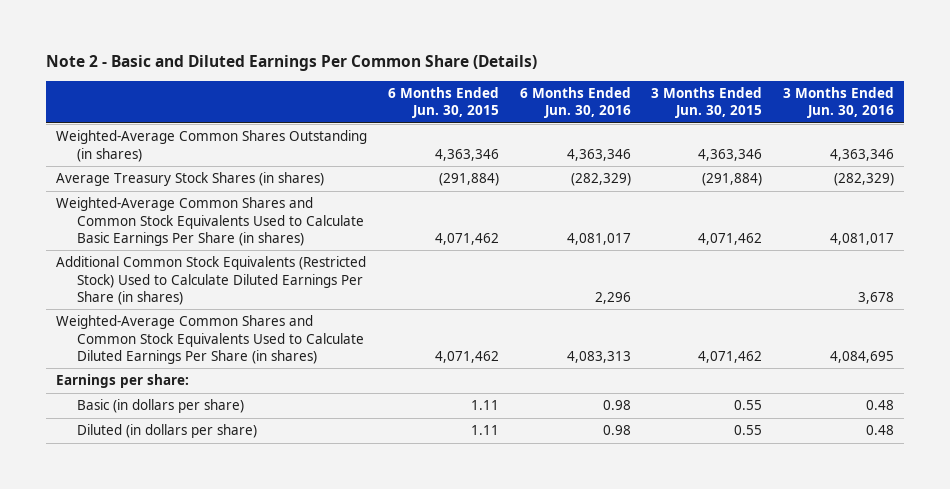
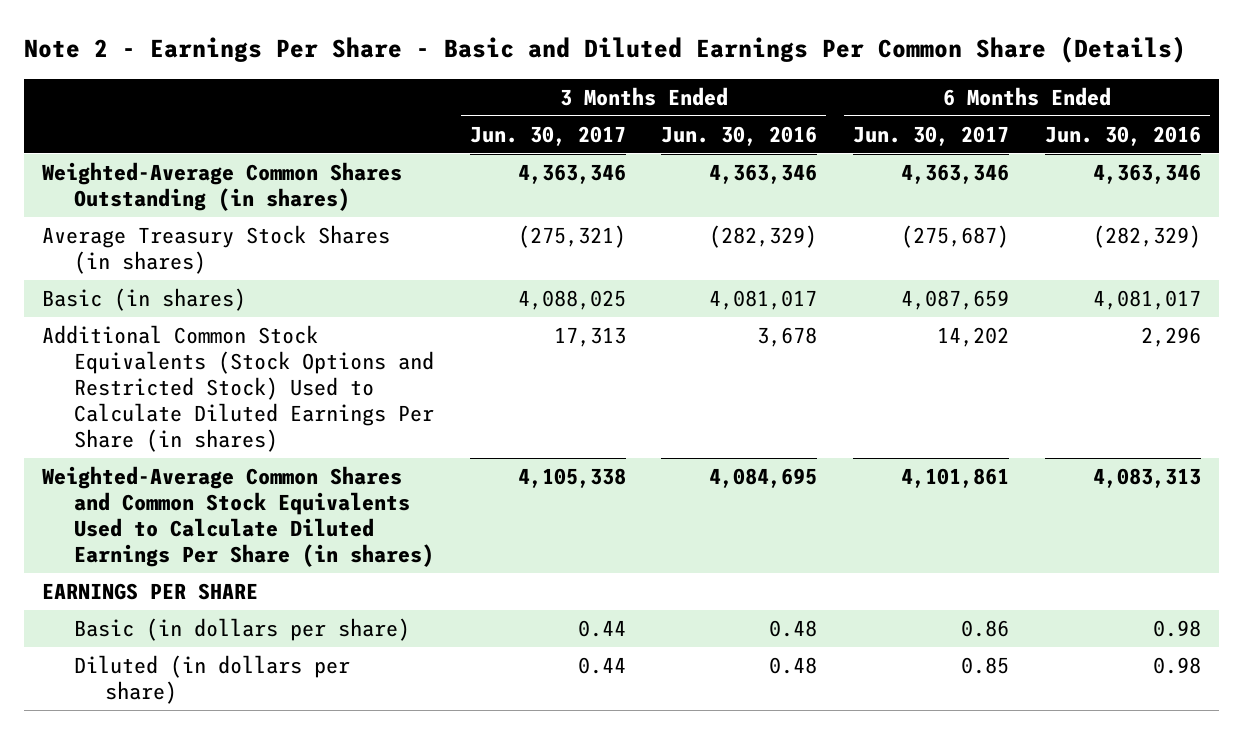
[45,55,537,72] Note 2 - Basic and Diluted Earnings Per Common Share (Details) -> [24,36,1187,64] Note 2 - Earnings Per Share - Basic and Diluted Earnings Per Common Share (Details)
[387,87,499,119] 6 Months Ended Jun. 30, 2015 -> none
[651,87,763,119] 3 Months Ended Jun. 30, 2015 -> none
none -> [469,125,626,146] Jun. 30, 2017
none -> [853,125,1010,146] Jun. 30, 2017
[56,197,365,246] Weighted-Average Common Shares and Common Stock Equivalents Used to Calculate Basic Earnings Per Share (in shares) -> [42,287,247,311] Basic (in shares)
[56,256,367,305] Additional Common Stock Equivalents (Restricted Stock) Used to Calculate Diluted Earnings Per Share (in shares) -> [42,324,434,452] Additional Common Stock Equivalents (Stock Options and Restricted Stock) Used to Calculate Diluted Earnings Per Share (in shares)
[56,374,190,389] Earnings per share: -> [42,582,259,600] EARNINGS PER SHARE

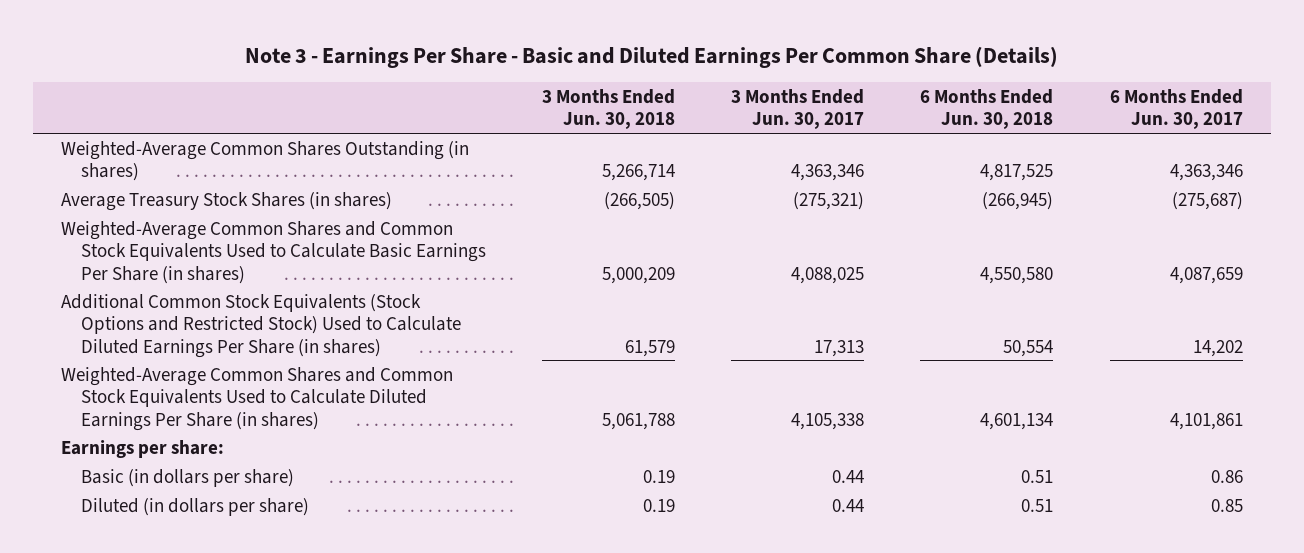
[24,36,1187,64] Note 2 - Earnings Per Share - Basic and Diluted Earnings Per Common Share (Details) -> [244,45,1058,68] Note 3 - Earnings Per Share - Basic and Diluted Earnings Per Common Share (Details)
[661,125,818,146] Jun. 30, 2016 -> none
[1045,125,1202,146] Jun. 30, 2016 -> none
none -> [541,88,675,130] 3 Months Ended Jun. 30, 2018
none -> [920,88,1054,130] 6 Months Ended Jun. 30, 2018
[42,287,247,311] Basic (in shares) -> [61,220,486,284] Weighted-Average Common Shares and Common Stock Equivalents Used to Calculate Basic Earnings Per Share (in shares)
[42,582,259,600] EARNINGS PER SHARE -> [61,439,225,458] Earnings per share:

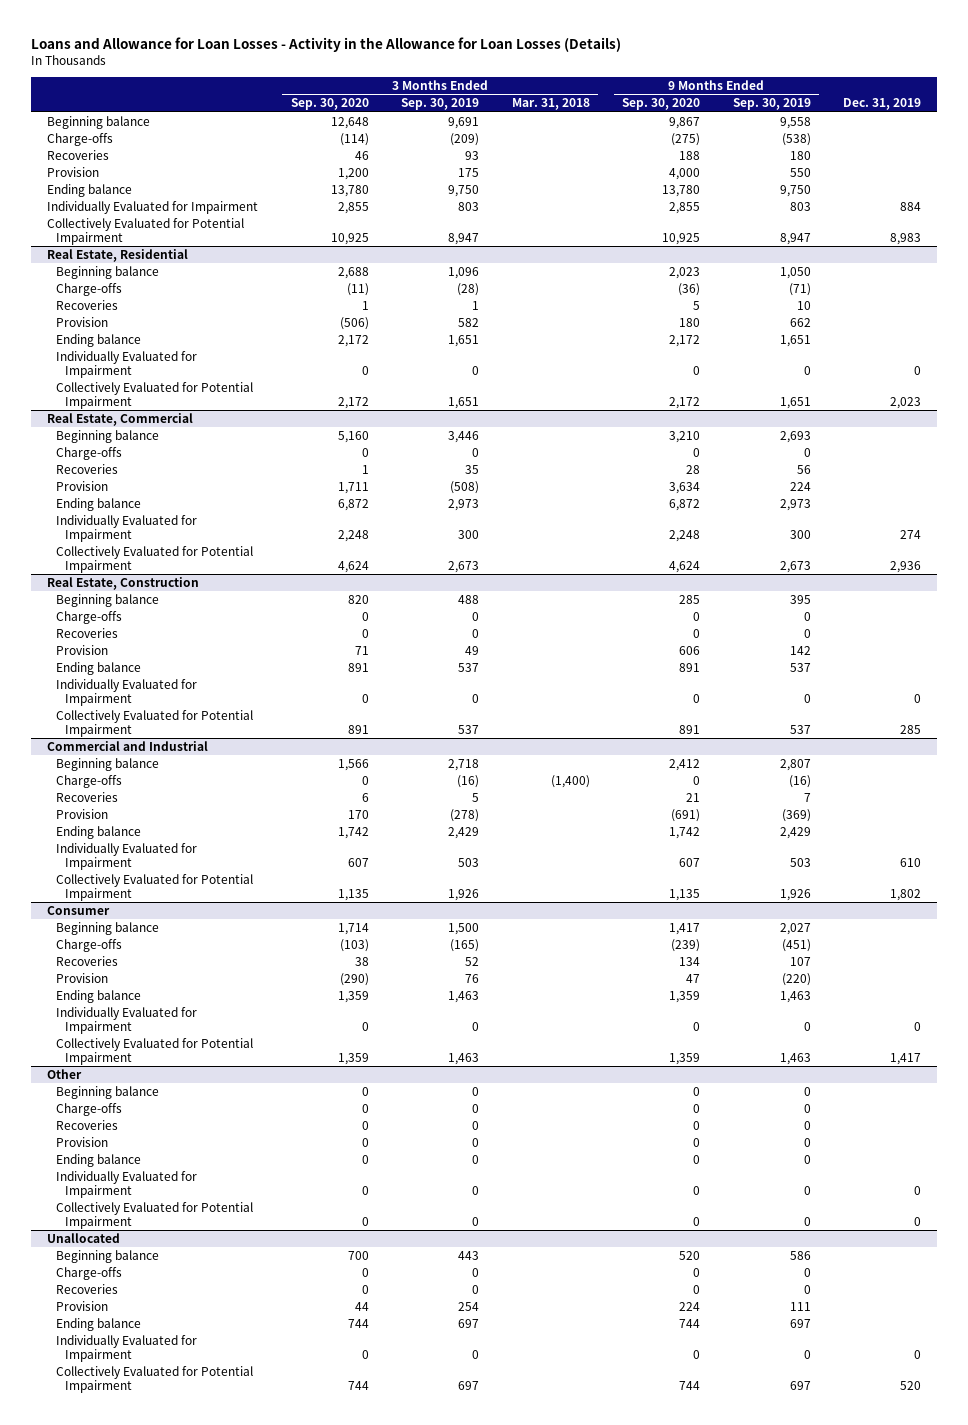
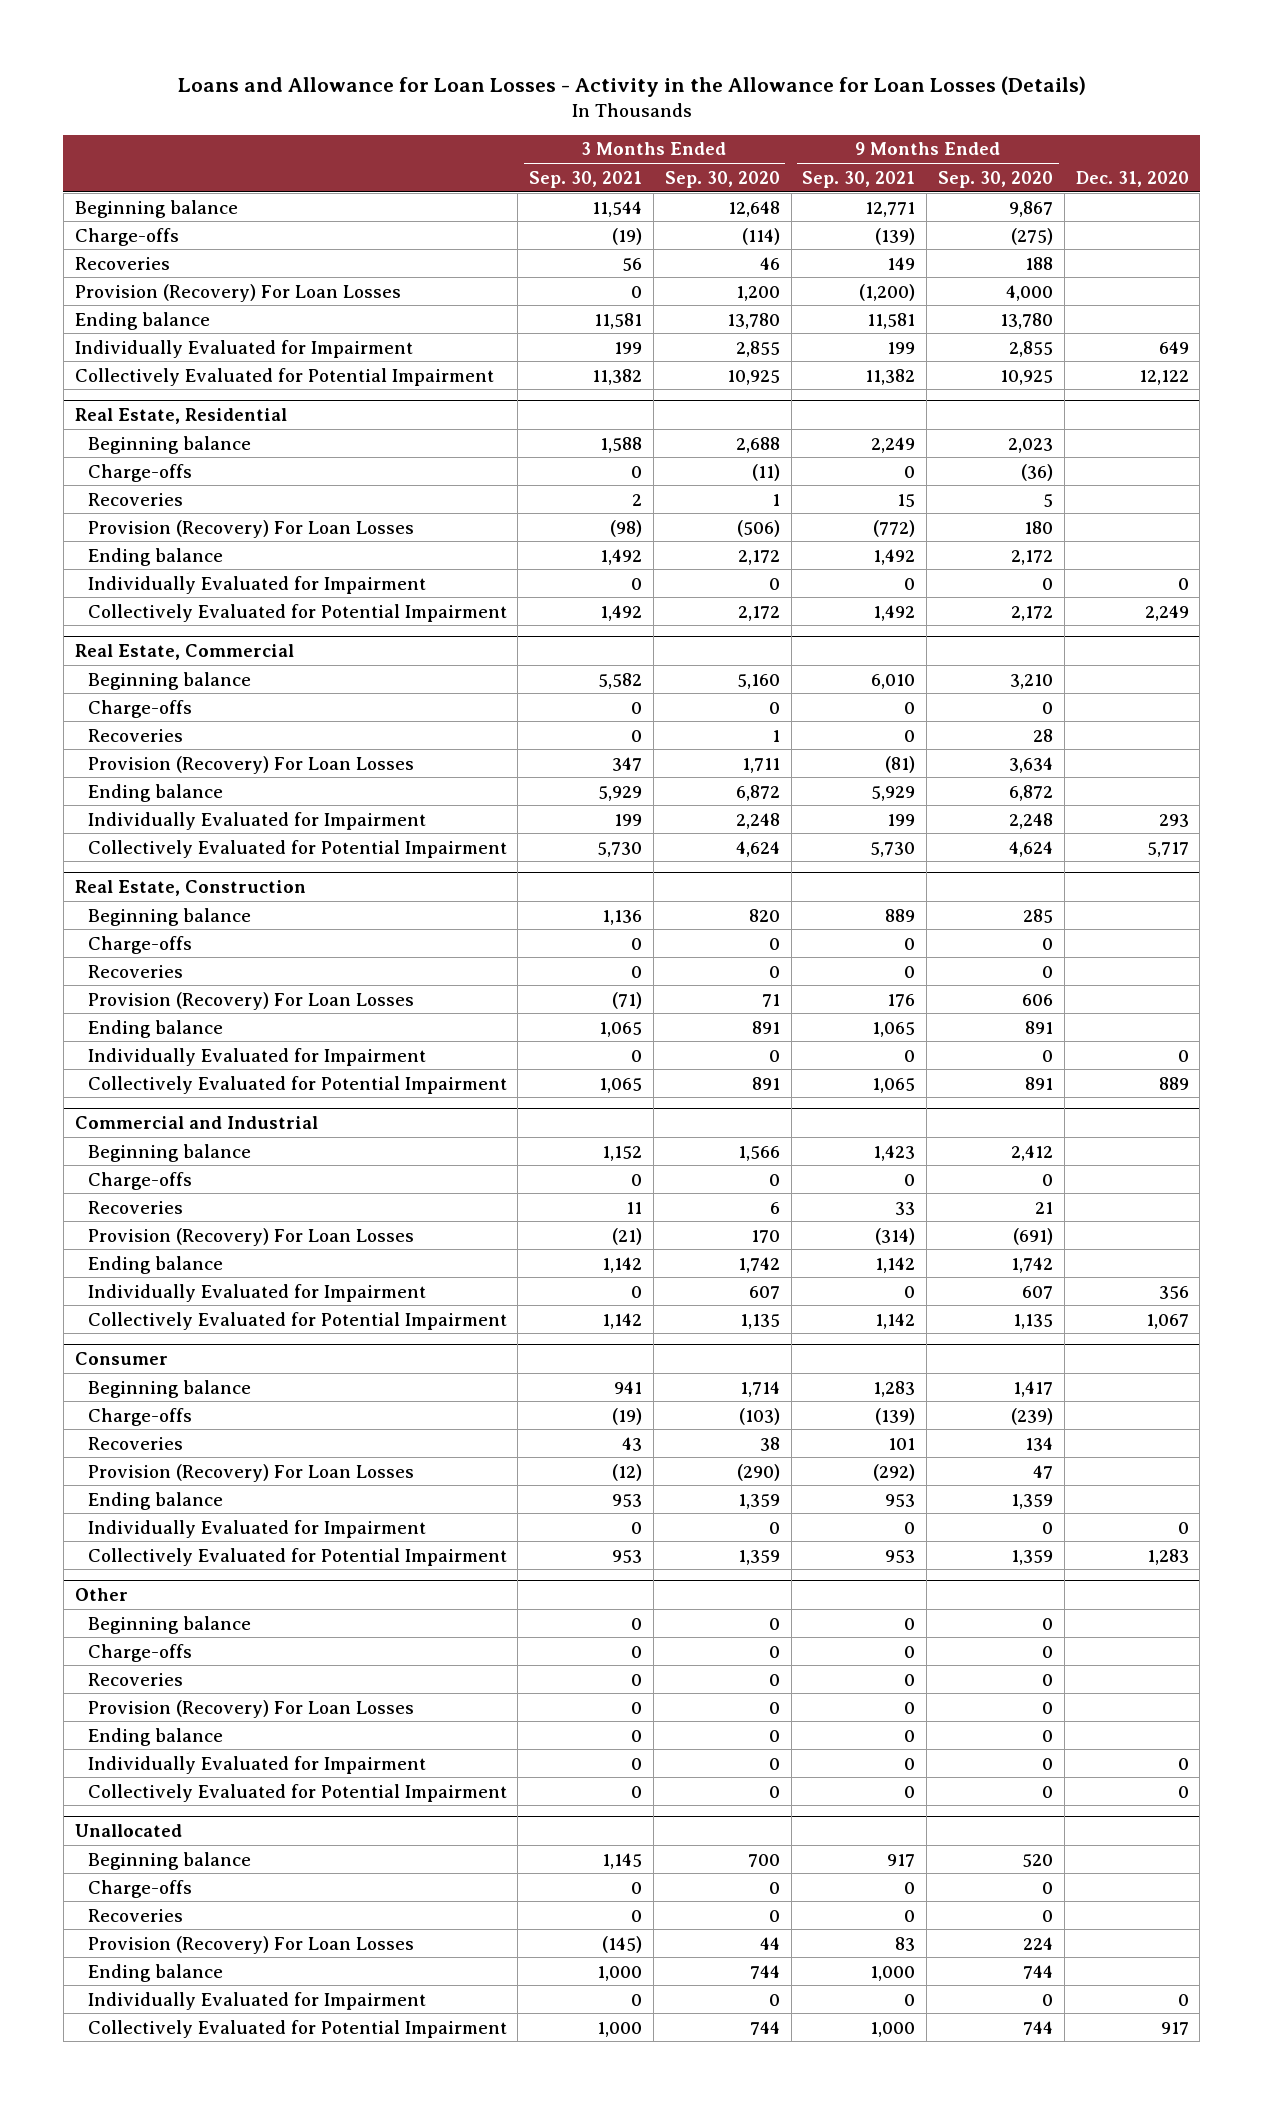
[401,98,480,111] Sep. 30, 2019 -> none
[511,98,590,111] Mar. 31, 2018 -> none
[732,98,811,111] Sep. 30, 2019 -> none
[843,98,922,111] Dec. 31, 2019 -> none
none -> [529,170,643,188] Sep. 30, 2021
none -> [802,170,916,188] Sep. 30, 2021
none -> [1075,170,1189,187] Dec. 31, 2020
[47,166,100,177] Provision -> [74,283,401,302] Provision (Recovery) For Loan Losses
[56,316,109,327] Provision -> [87,519,414,538] Provision (Recovery) For Loan Losses
[56,480,109,491] Provision -> [87,755,414,774] Provision (Recovery) For Loan Losses
[56,644,109,655] Provision -> [87,991,414,1010] Provision (Recovery) For Loan Losses
[56,808,109,819] Provision -> [87,1227,414,1246] Provision (Recovery) For Loan Losses
[56,972,109,983] Provision -> [87,1463,414,1482] Provision (Recovery) For Loan Losses
[56,1136,109,1147] Provision -> [87,1699,414,1718] Provision (Recovery) For Loan Losses
[56,1300,109,1311] Provision -> [87,1935,414,1954] Provision (Recovery) For Loan Losses

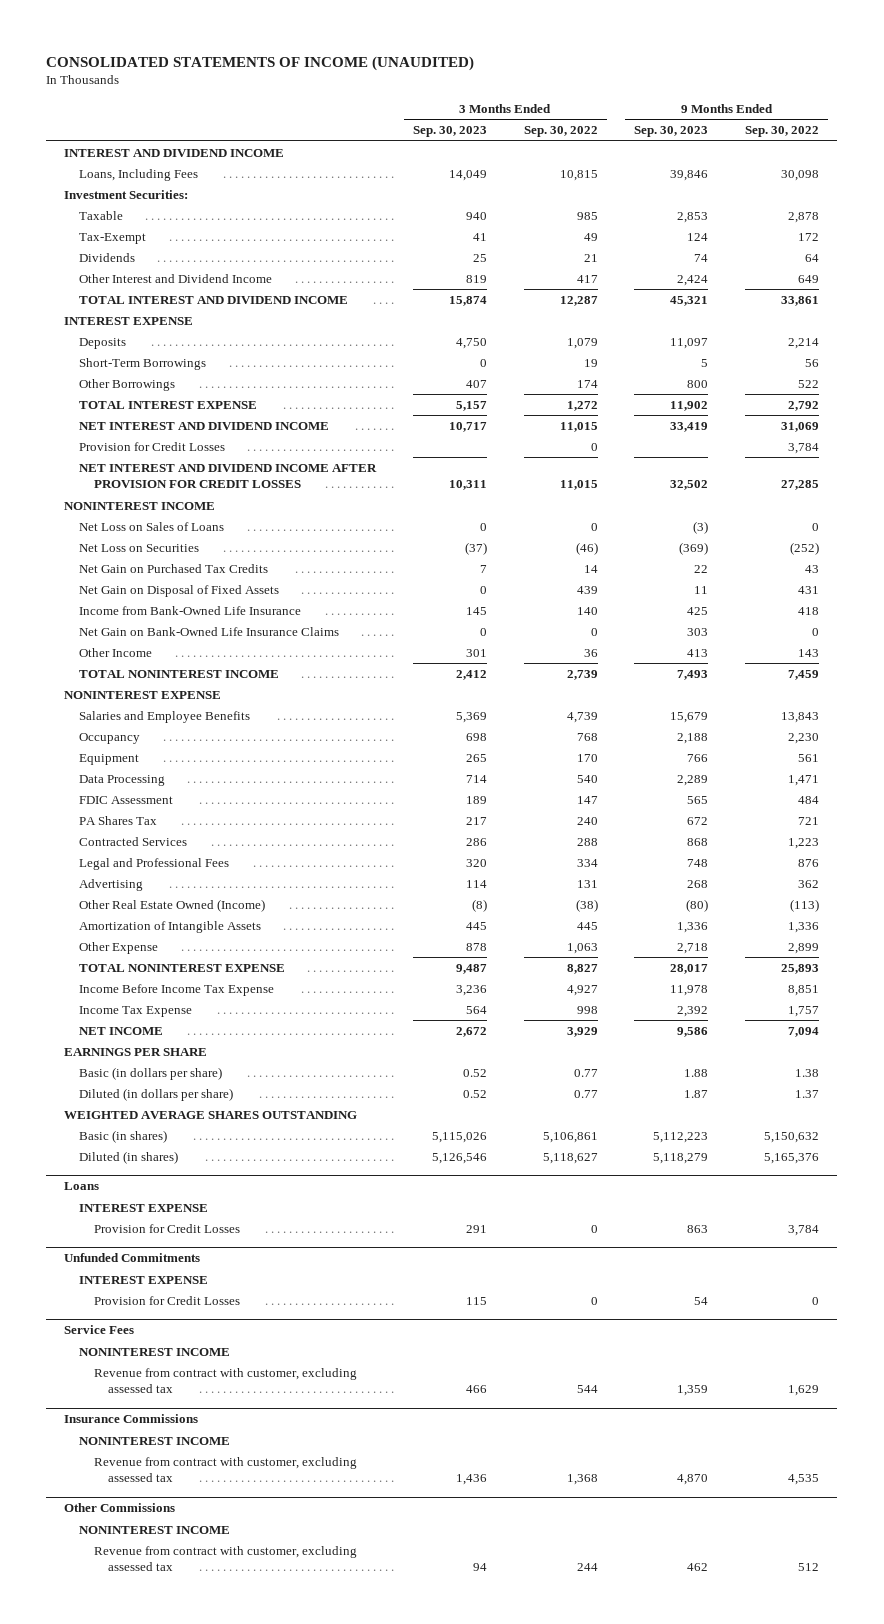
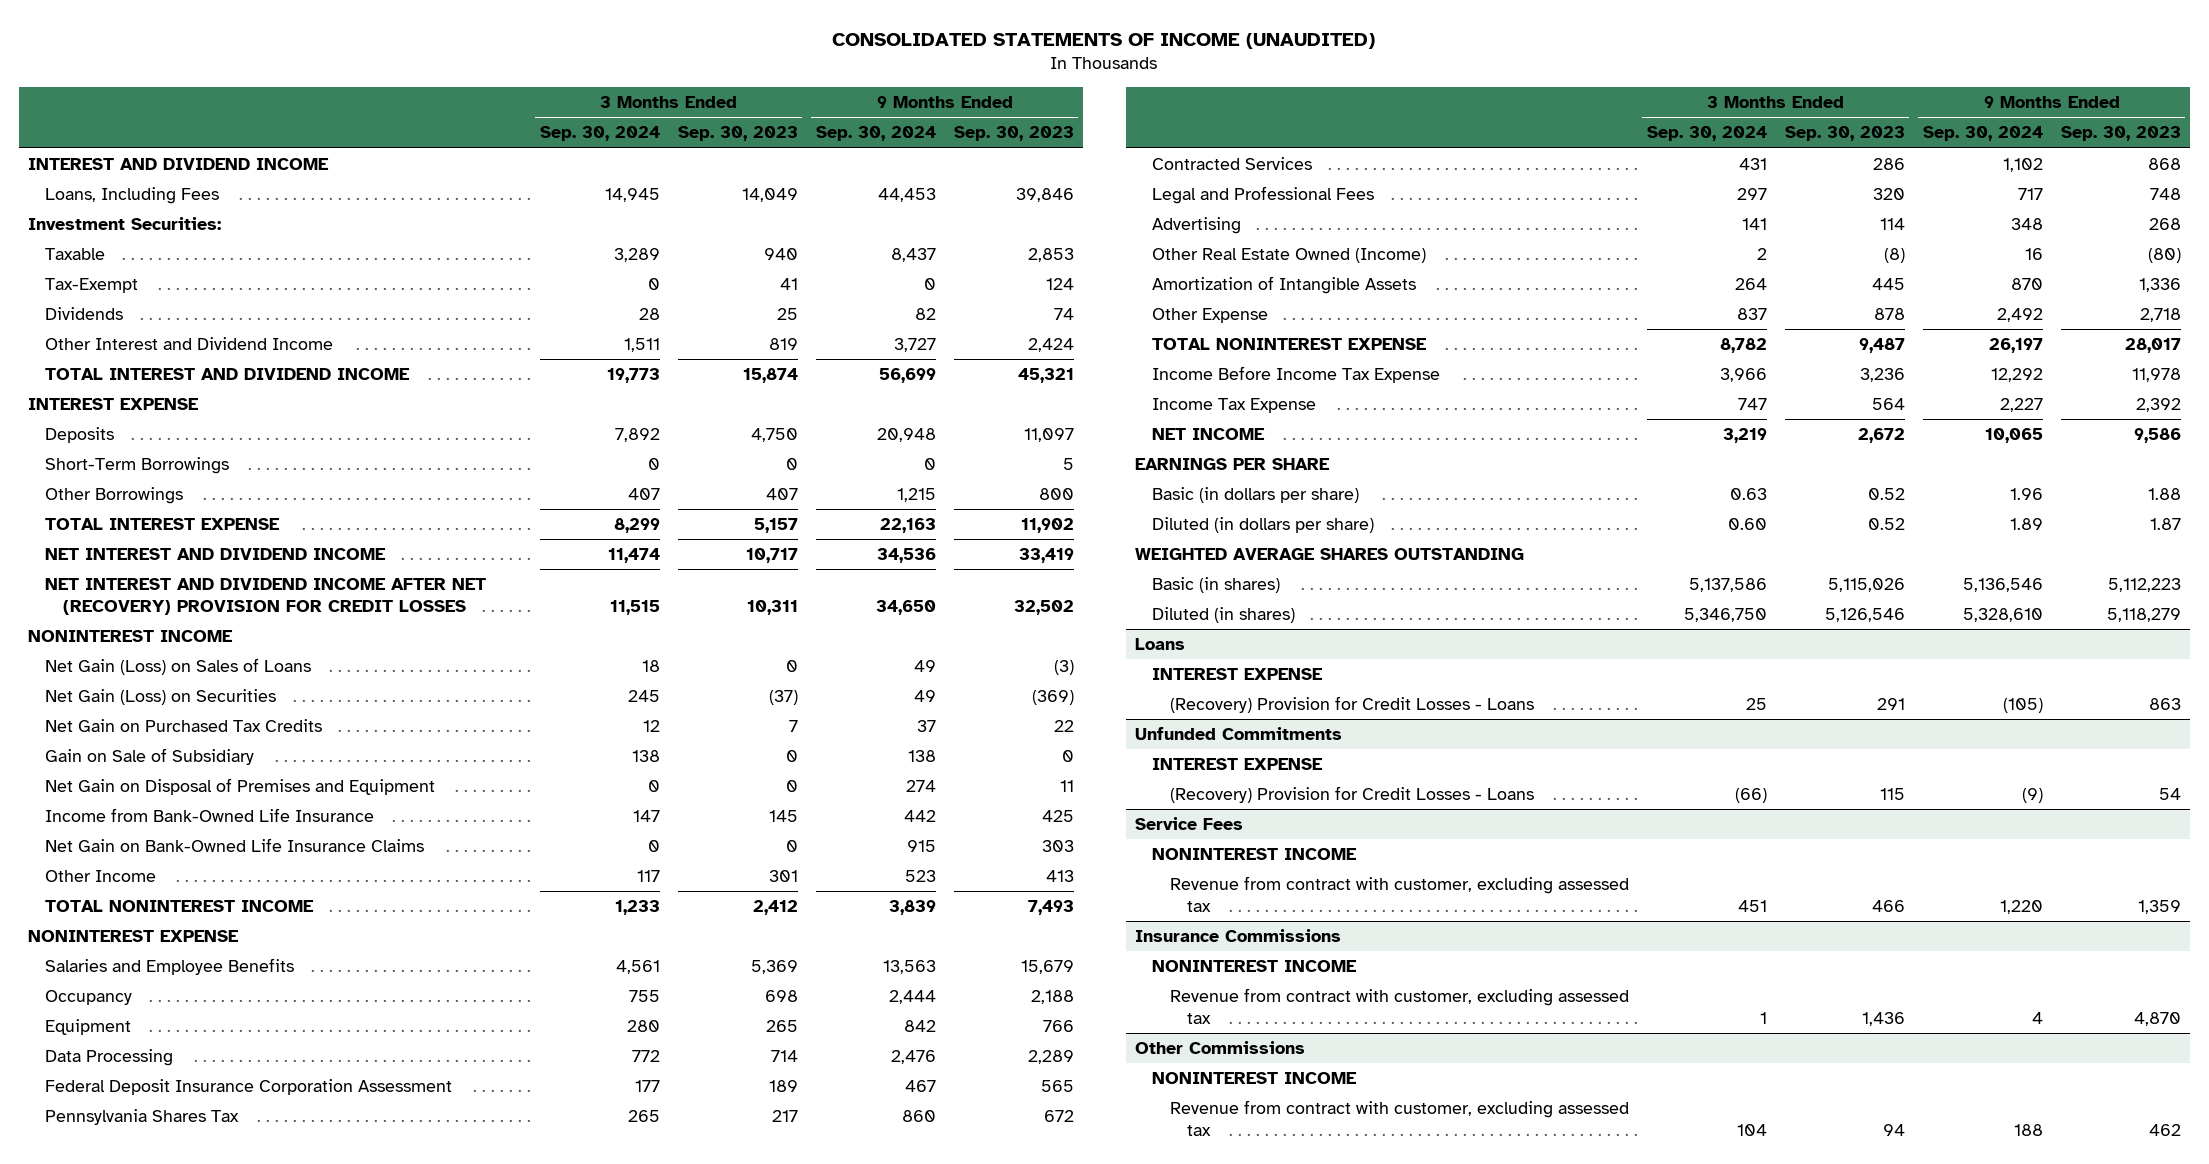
[523,126,598,138] Sep. 30, 2022 -> none
[745,126,820,138] Sep. 30, 2022 -> none
none -> [539,126,660,142] Sep. 30, 2024
none -> [815,126,936,142] Sep. 30, 2024
[79,442,226,452] Provision for Credit Losses -> none
[79,464,378,489] NET INTEREST AND DIVIDEND INCOME AFTER PROVISION FOR CREDIT LOSSES -> [45,578,487,615] NET INTEREST AND DIVIDEND INCOME AFTER NET (RECOVERY) PROVISION FOR CREDIT LOSSES
[79,522,225,532] Net Loss on Sales of Loans -> [45,658,312,676] Net Gain (Loss) on Sales of Loans
[79,544,200,553] Net Loss on Securities -> [45,689,277,706] Net Gain (Loss) on Securities
none -> [45,748,255,766] Gain on Sale of Subsidiary
[79,585,280,598] Net Gain on Disposal of Fixed Assets -> [45,778,436,796] Net Gain on Disposal of Premises and Equipment
[79,796,174,805] FDIC Assessment -> [45,1079,453,1096] Federal Deposit Insurance Corporation Assessment
[79,816,158,826] PA Shares Tax -> [45,1109,240,1126] Pennsylvania Shares Tax
[93,1224,240,1234] Provision for Credit Losses -> [1169,696,1534,714] (Recovery) Provision for Credit Losses - Loans
[93,1296,240,1306] Provision for Credit Losses -> [1169,786,1534,804] (Recovery) Provision for Credit Losses - Loans

